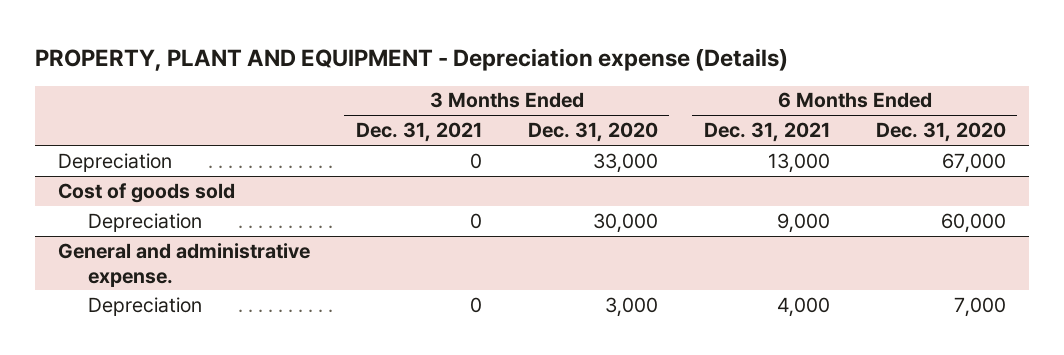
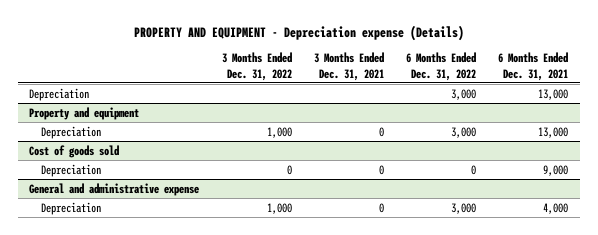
[34,47,788,71] PROPERTY, PLANT AND EQUIPMENT - Depreciation expense (Details) -> [133,24,464,41] PROPERTY AND EQUIPMENT - Depreciation expense (Details)
[527,122,658,143] Dec. 31, 2020 -> none
[875,122,1006,143] Dec. 31, 2020 -> none
none -> [221,52,292,81] 3 Months Ended Dec. 31, 2022
none -> [406,52,477,81] 6 Months Ended Dec. 31, 2022
none -> [29,87,90,101] Depreciation
none -> [29,106,140,120] Property and equipment
[57,242,310,287] General and administrative expense. -> [29,182,200,196] General and administrative expense

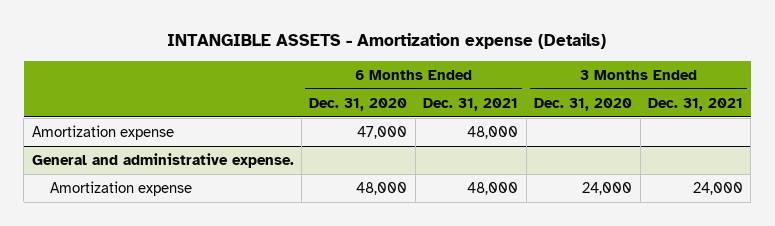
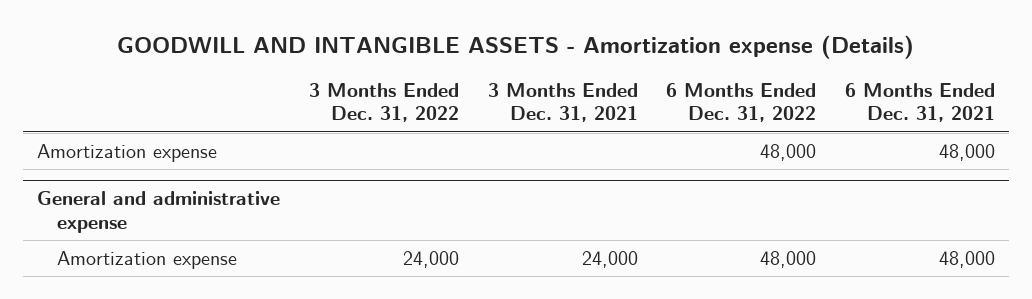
[167,33,607,50] INTANGIBLE ASSETS - Amortization expense (Details) -> [117,35,915,60] GOODWILL AND INTANGIBLE ASSETS - Amortization expense (Details)
[309,97,408,111] Dec. 31, 2020 -> none
[534,97,633,111] Dec. 31, 2020 -> none
none -> [308,83,459,123] 3 Months Ended Dec. 31, 2022
none -> [666,83,817,123] 6 Months Ended Dec. 31, 2022
[31,152,294,168] General and administrative expense. -> [37,191,281,233] General and administrative expense

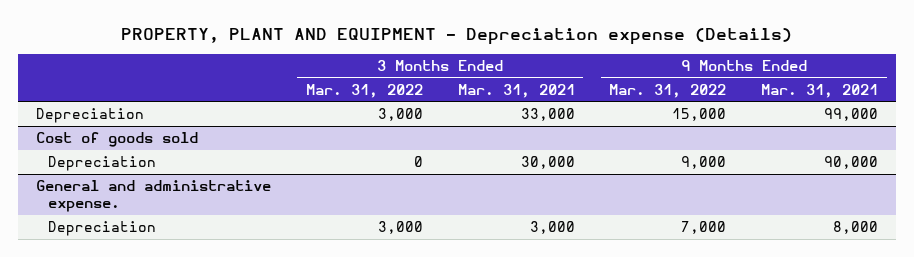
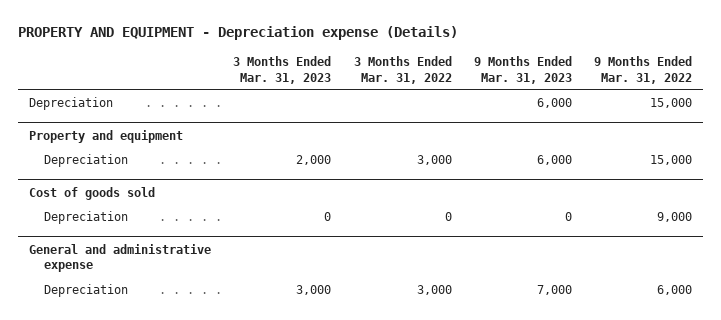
[121,28,793,46] PROPERTY, PLANT AND EQUIPMENT - Depreciation expense (Details) -> [18,26,459,41] PROPERTY AND EQUIPMENT - Depreciation expense (Details)
[457,83,575,98] Mar. 31, 2021 -> none
[761,83,879,98] Mar. 31, 2021 -> none
none -> [233,56,332,84] 3 Months Ended Mar. 31, 2023
none -> [473,56,572,84] 9 Months Ended Mar. 31, 2023
none -> [29,96,114,110] Depreciation
none -> [29,129,184,143] Property and equipment
[35,180,271,213] General and administrative expense. -> [29,243,212,273] General and administrative expense
[681,221,727,235] 7,000 -> [657,284,693,295] 6,000

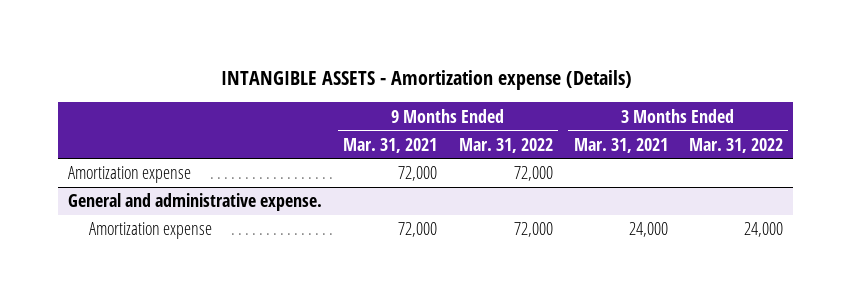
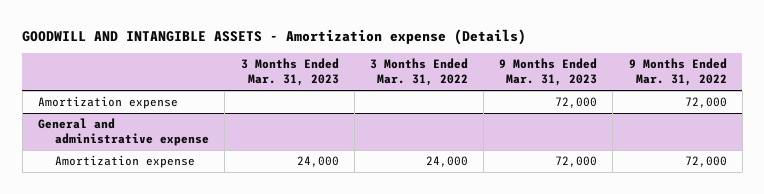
[220,69,632,90] INTANGIBLE ASSETS - Amortization expense (Details) -> [22,28,527,45] GOODWILL AND INTANGIBLE ASSETS - Amortization expense (Details)
[343,137,438,153] Mar. 31, 2021 -> none
[573,137,668,153] Mar. 31, 2021 -> none
none -> [240,58,339,87] 3 Months Ended Mar. 31, 2023
none -> [499,58,598,87] 9 Months Ended Mar. 31, 2023
[68,193,323,212] General and administrative expense. -> [37,118,210,147] General and administrative expense

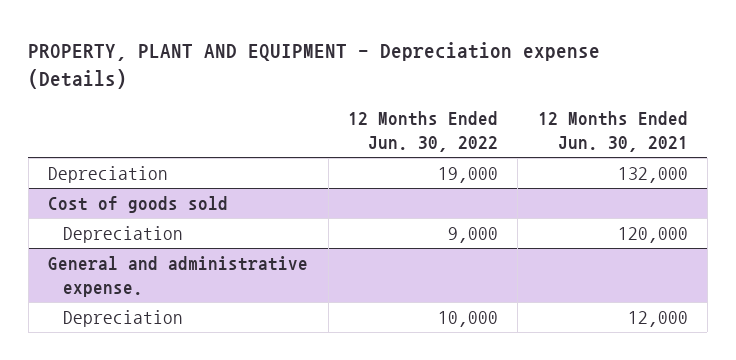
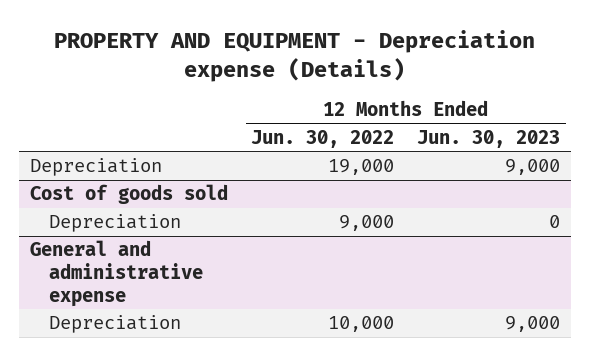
[28,41,601,90] PROPERTY, PLANT AND EQUIPMENT - Depreciation expense (Details) -> [54,30,536,83] PROPERTY AND EQUIPMENT - Depreciation expense (Details)
[537,111,688,153] 12 Months Ended Jun. 30, 2021 -> none
none -> [417,129,561,148] Jun. 30, 2023
[48,255,309,297] General and administrative expense. -> [30,240,204,307] General and administrative expense

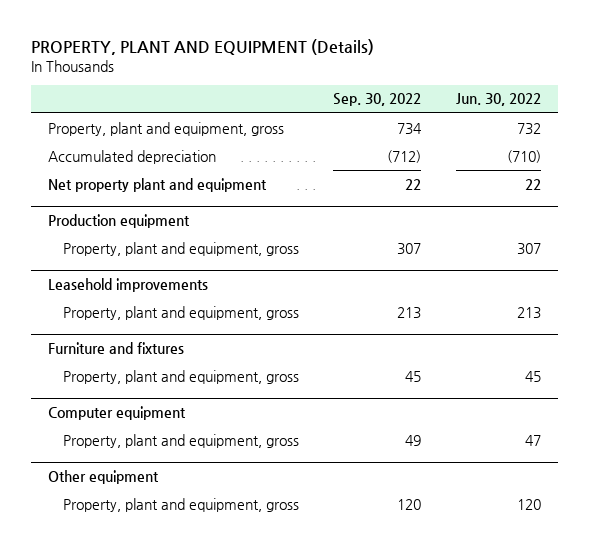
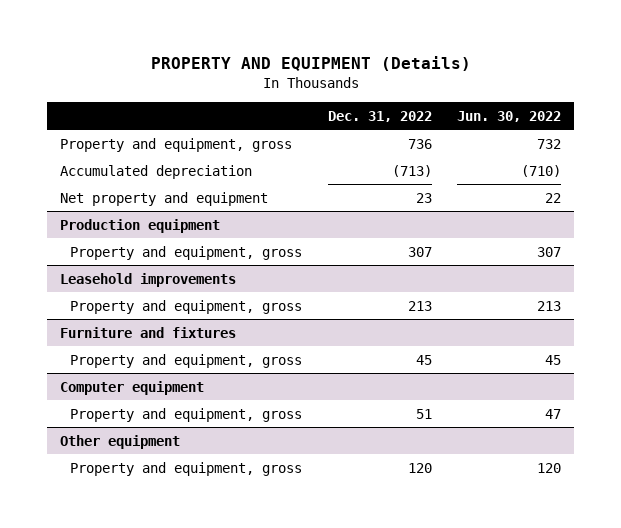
[31,39,375,56] PROPERTY, PLANT AND EQUIPMENT (Details) -> [150,56,471,72] PROPERTY AND EQUIPMENT (Details)
[333,93,422,107] Sep. 30, 2022 -> none
none -> [327,110,432,122] Dec. 31, 2022
[48,121,285,136] Property, plant and equipment, gross -> [59,137,292,152] Property and equipment, gross
[48,177,268,192] Net property plant and equipment -> [59,191,268,206] Net property and equipment
[63,241,300,256] Property, plant and equipment, gross -> [70,245,303,260] Property and equipment, gross
[63,305,300,320] Property, plant and equipment, gross -> [70,299,303,314] Property and equipment, gross
[63,369,300,384] Property, plant and equipment, gross -> [70,353,303,368] Property and equipment, gross
[63,433,300,448] Property, plant and equipment, gross -> [70,407,303,422] Property and equipment, gross
[63,497,300,512] Property, plant and equipment, gross -> [70,461,303,476] Property and equipment, gross

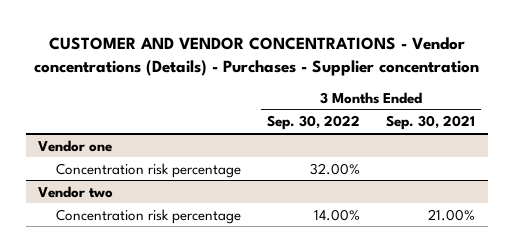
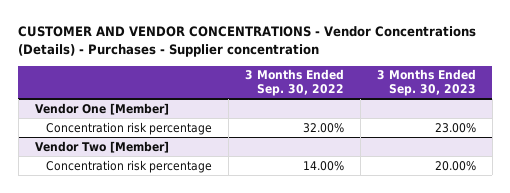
[33,36,479,76] CUSTOMER AND VENDOR CONCENTRATIONS - Vendor concentrations (Details) - Purchases - Supplier concentration -> [18,26,477,58] CUSTOMER AND VENDOR CONCENTRATIONS - Vendor Concentrations (Details) - Purchases - Supplier concentration
[385,115,475,131] Sep. 30, 2021 -> none
none -> [376,69,476,96] 3 Months Ended Sep. 30, 2023
[38,139,113,152] Vendor one -> [34,102,169,115] Vendor One [Member]
[38,185,114,198] Vendor two -> [34,140,169,153] Vendor Two [Member]

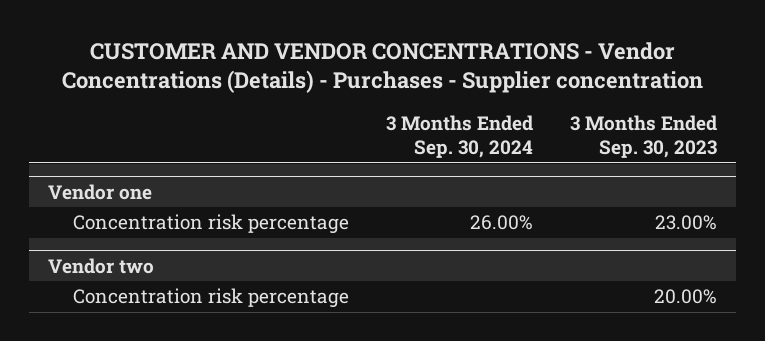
[244,69,344,96] 3 Months Ended Sep. 30, 2022 -> none
none -> [386,115,534,159] 3 Months Ended Sep. 30, 2024
[34,102,169,115] Vendor One [Member] -> [47,183,152,200] Vendor one
[34,140,169,153] Vendor Two [Member] -> [47,257,154,274] Vendor two

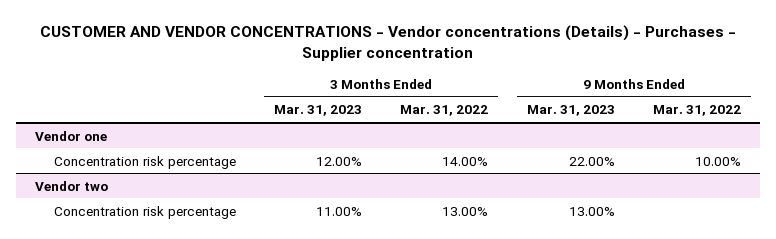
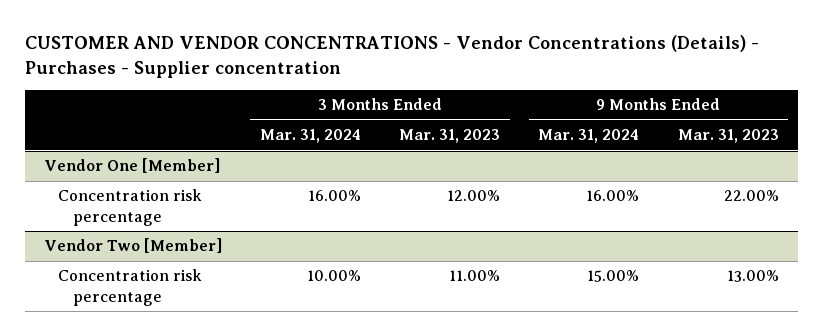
[39,24,736,61] CUSTOMER AND VENDOR CONCENTRATIONS - Vendor concentrations (Details) - Purchases - Supplier concentration -> [24,35,759,78] CUSTOMER AND VENDOR CONCENTRATIONS - Vendor Concentrations (Details) - Purchases - Supplier concentration
[400,105,489,117] Mar. 31, 2022 -> none
[653,105,742,117] Mar. 31, 2022 -> none
none -> [259,129,361,144] Mar. 31, 2024
none -> [538,129,640,144] Mar. 31, 2024
[34,130,107,141] Vendor one -> [43,158,220,174] Vendor One [Member]
[34,180,108,191] Vendor two -> [43,238,222,254] Vendor Two [Member]

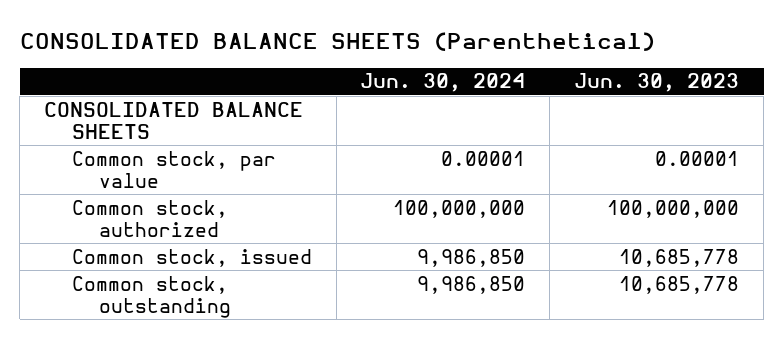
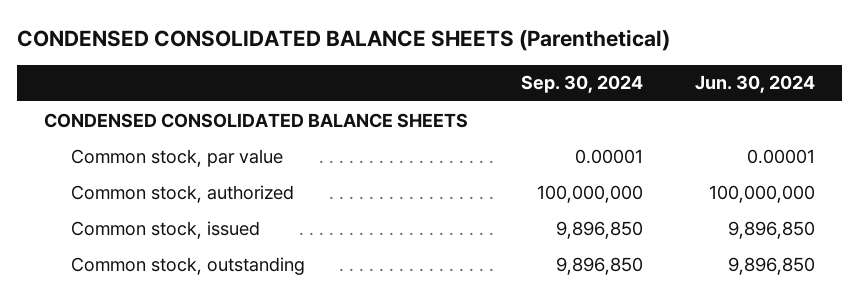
[19,31,655,51] CONSOLIDATED BALANCE SHEETS (Parenthetical) -> [17,29,671,52] CONDENSED CONSOLIDATED BALANCE SHEETS (Parenthetical)
[574,73,740,93] Jun. 30, 2023 -> none
none -> [520,75,643,94] Sep. 30, 2024
[43,101,303,139] CONSOLIDATED BALANCE SHEETS -> [43,112,468,128] CONDENSED CONSOLIDATED BALANCE SHEETS
[417,248,526,267] 9,986,850 -> [728,220,816,239] 9,896,850
[417,275,526,294] 9,986,850 -> [728,256,816,275] 9,896,850

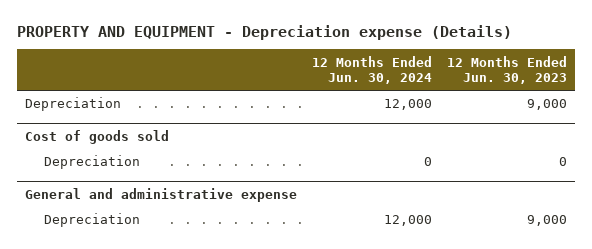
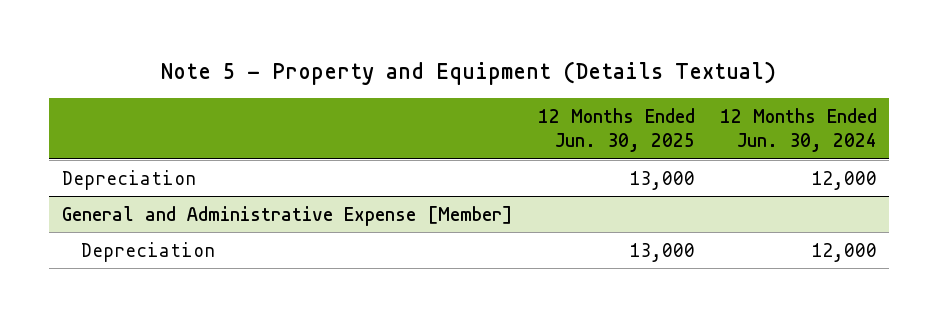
[17,24,513,40] PROPERTY AND EQUIPMENT - Depreciation expense (Details) -> [161,61,777,86] Note 5 - Property and Equipment (Details Textual)
[447,55,568,85] 12 Months Ended Jun. 30, 2023 -> none
none -> [537,108,695,153] 12 Months Ended Jun. 30, 2025
[24,130,169,145] Cost of goods sold -> none
[43,155,140,170] Depreciation -> none
[24,188,297,203] General and administrative expense -> [61,205,513,226] General and Administrative Expense [Member]

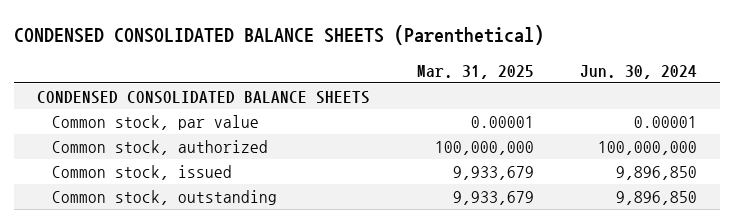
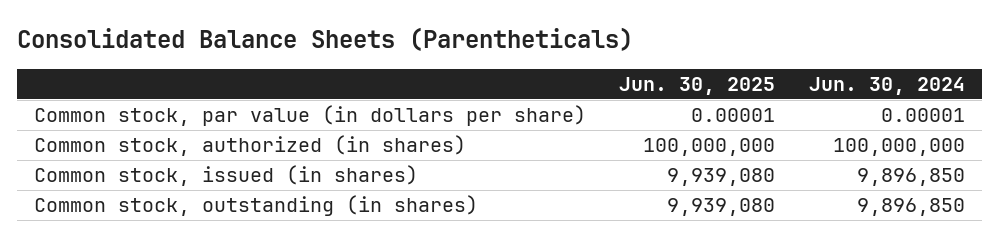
[14,24,545,45] CONDENSED CONSOLIDATED BALANCE SHEETS (Parenthetical) -> [16,27,633,52] Consolidated Balance Sheets (Parentheticals)
[416,64,534,79] Mar. 31, 2025 -> none
none -> [619,77,776,96] Jun. 30, 2025
[37,91,371,105] CONDENSED CONSOLIDATED BALANCE SHEETS -> none
[52,115,260,131] Common stock, par value -> [33,105,586,127] Common stock, par value (in dollars per share)
[52,140,269,156] Common stock, authorized -> [33,135,466,157] Common stock, authorized (in shares)
[52,165,233,181] Common stock, issued -> [33,165,418,187] Common stock, issued (in shares)
[52,190,278,206] Common stock, outstanding -> [33,195,478,217] Common stock, outstanding (in shares)

